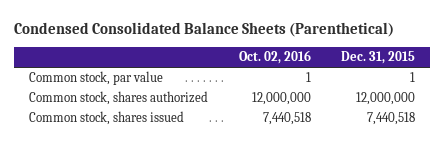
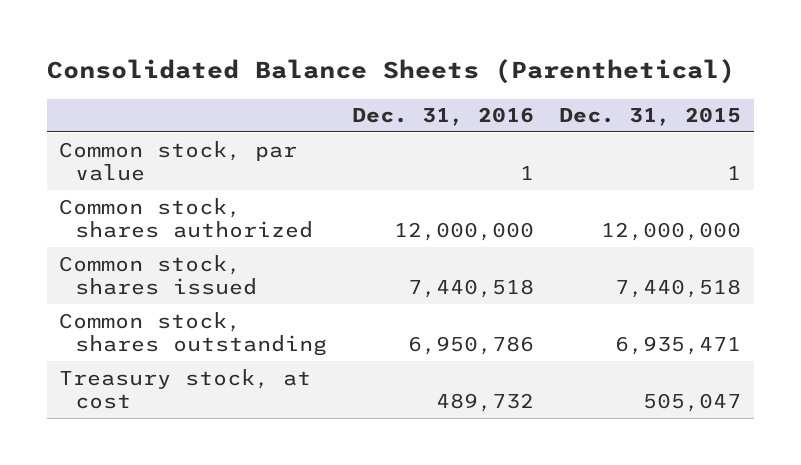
[14,22,395,38] Condensed Consolidated Balance Sheets (Parenthetical) -> [46,59,735,85] Consolidated Balance Sheets (Parenthetical)
[238,50,311,65] Oct. 02, 2016 -> none
none -> [352,107,535,127] Dec. 31, 2016
none -> [59,311,328,357] Common stock, shares outstanding
none -> [59,368,312,410] Treasury stock, at cost

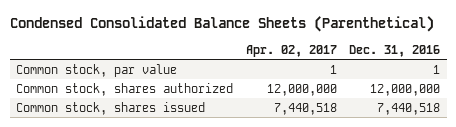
[46,59,735,85] Consolidated Balance Sheets (Parenthetical) -> [9,16,434,33] Condensed Consolidated Balance Sheets (Parenthetical)
[559,107,742,127] Dec. 31, 2015 -> none
none -> [245,44,337,57] Apr. 02, 2017
[59,311,328,357] Common stock, shares outstanding -> none
[59,368,312,410] Treasury stock, at cost -> none

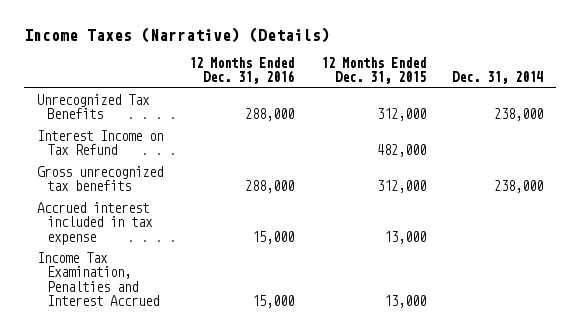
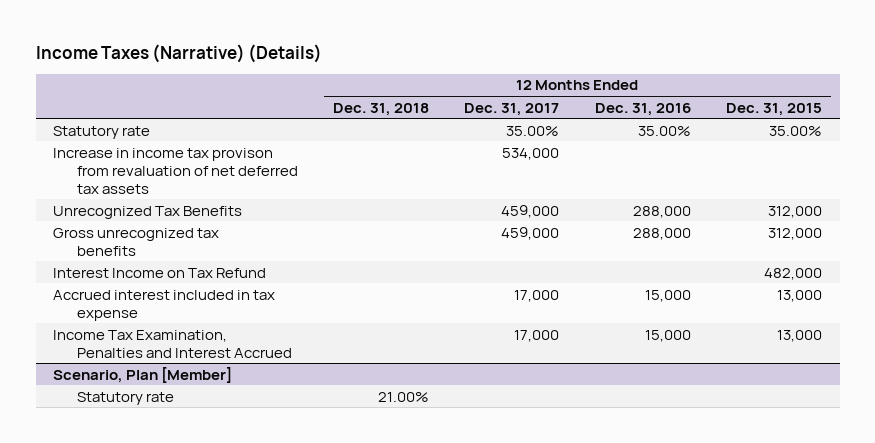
[451,71,543,85] Dec. 31, 2014 -> none
none -> [332,102,429,116] Dec. 31, 2018
none -> [464,102,560,116] Dec. 31, 2017
none -> [53,125,151,139] Statutory rate
none -> [53,147,298,194] Increase in income tax provison from revaluation of net deferred tax assets
[36,129,163,156] Interest Income on Tax Refund -> [53,267,267,278] Interest Income on Tax Refund
none -> [53,366,233,383] Scenario, Plan [Member]
none -> [76,391,174,405] Statutory rate

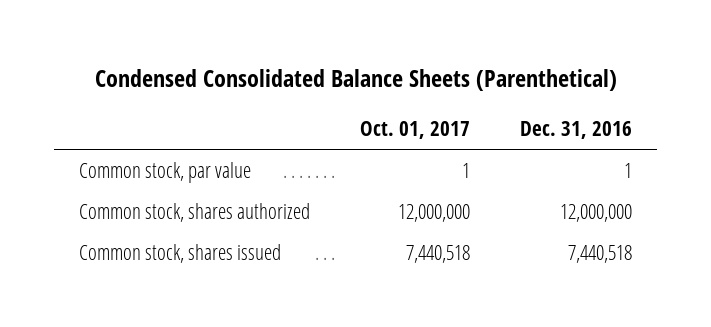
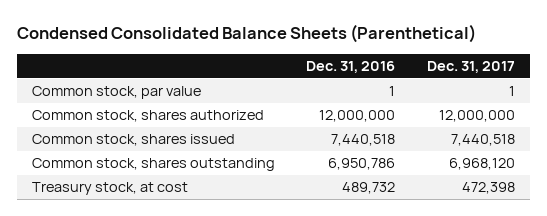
[360,120,471,139] Oct. 01, 2017 -> none
none -> [426,61,515,74] Dec. 31, 2017
none -> [32,158,276,172] Common stock, shares outstanding
none -> [32,182,189,196] Treasury stock, at cost

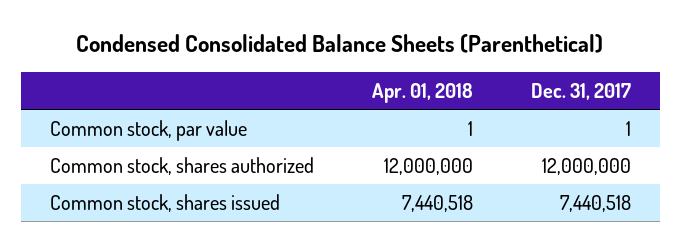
[306,61,396,74] Dec. 31, 2016 -> none
none -> [371,82,473,103] Apr. 01, 2018
[32,158,276,172] Common stock, shares outstanding -> none
[32,182,189,196] Treasury stock, at cost -> none

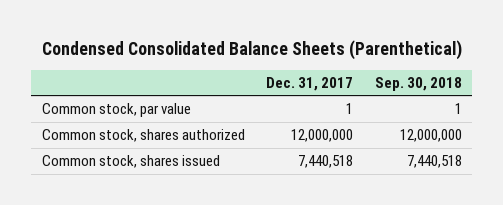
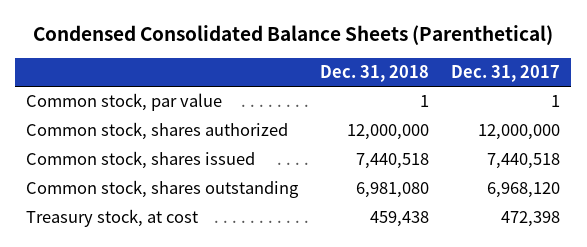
[374,76,462,91] Sep. 30, 2018 -> none
none -> [320,64,430,82] Dec. 31, 2018
none -> [26,180,300,199] Common stock, shares outstanding
none -> [26,209,199,228] Treasury stock, at cost

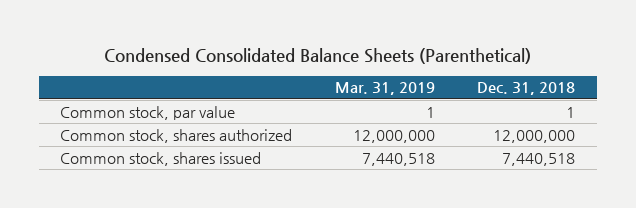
[451,64,561,82] Dec. 31, 2017 -> none
none -> [334,82,435,96] Mar. 31, 2019
[26,180,300,199] Common stock, shares outstanding -> none
[26,209,199,228] Treasury stock, at cost -> none

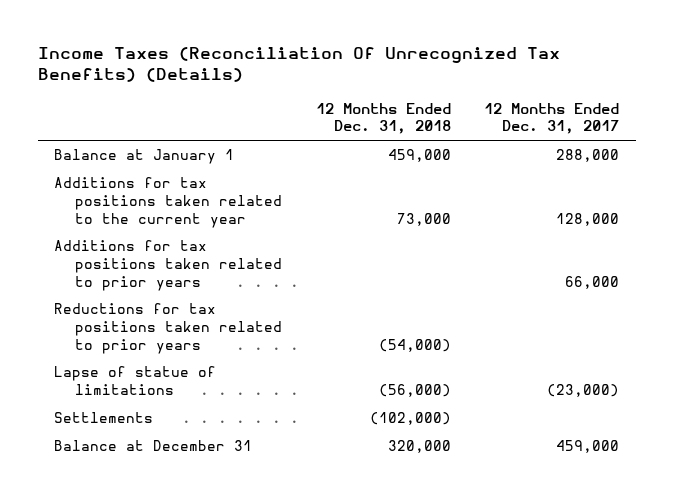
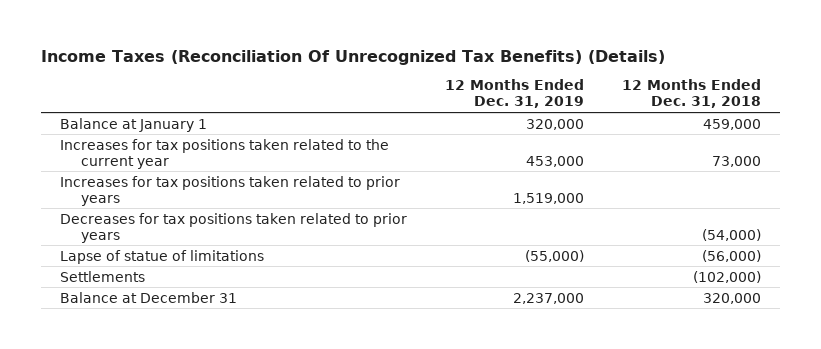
[484,102,620,135] 12 Months Ended Dec. 31, 2017 -> none
none -> [445,79,585,109] 12 Months Ended Dec. 31, 2019
[54,177,283,228] Additions for tax positions taken related to the current year -> [59,138,389,169] Increases for tax positions taken related to the current year
[54,240,283,291] Additions for tax positions taken related to prior years -> [59,175,400,206] Increases for tax positions taken related to prior years
[54,303,283,354] Reductions for tax positions taken related to prior years -> [59,212,407,243] Decreases for tax positions taken related to prior years

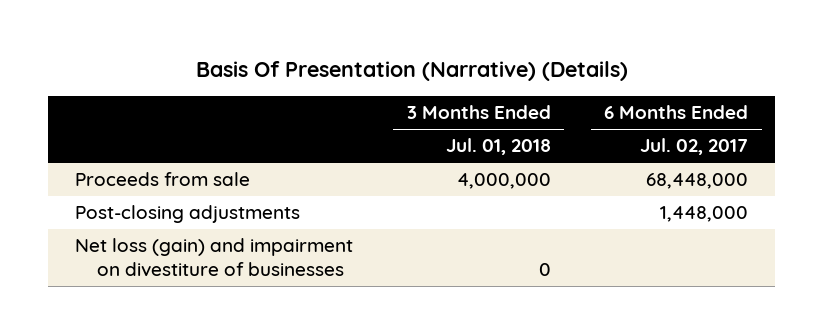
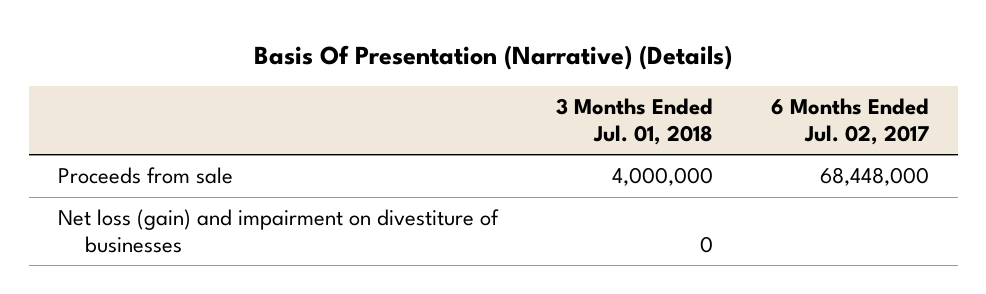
[74,205,300,224] Post-closing adjustments -> none

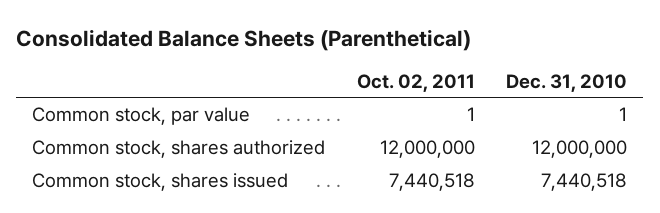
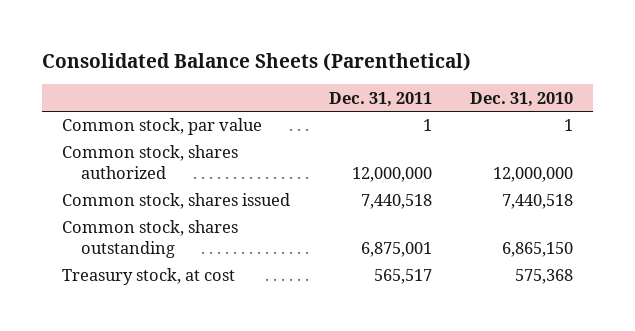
[356,73,475,92] Oct. 02, 2011 -> none
none -> [328,91,432,107] Dec. 31, 2011
none -> [61,220,238,259] Common stock, shares outstanding
none -> [61,268,235,286] Treasury stock, at cost

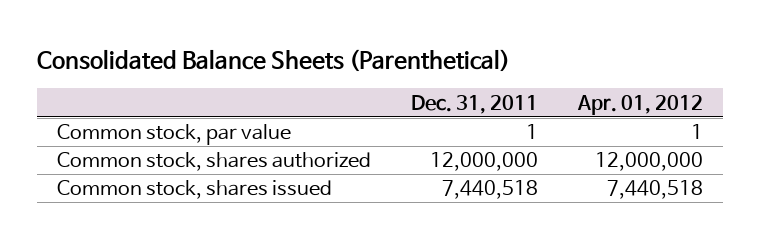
[470,91,574,107] Dec. 31, 2010 -> none
none -> [577,94,704,115] Apr. 01, 2012
[61,220,238,259] Common stock, shares outstanding -> none
[61,268,235,286] Treasury stock, at cost -> none

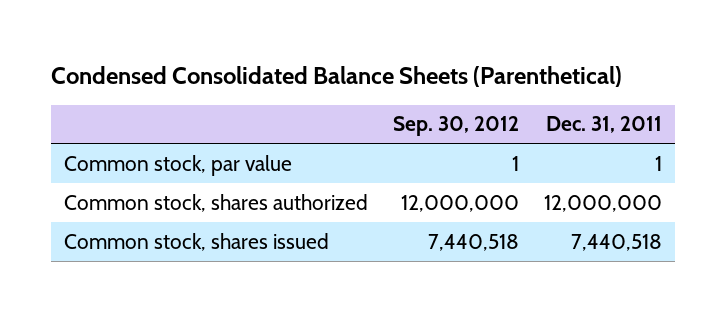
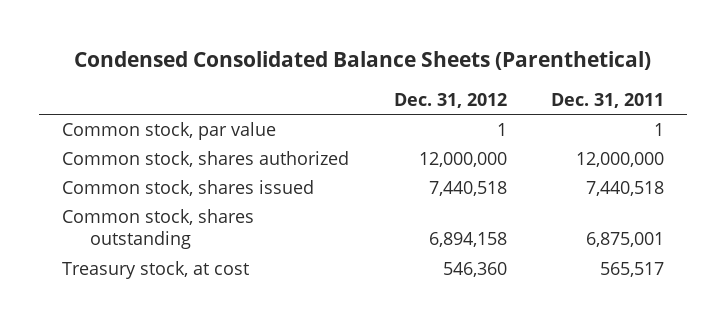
[393,116,520,137] Sep. 30, 2012 -> none
none -> [393,92,507,108] Dec. 31, 2012
none -> [61,208,254,250] Common stock, shares outstanding
none -> [61,260,249,279] Treasury stock, at cost

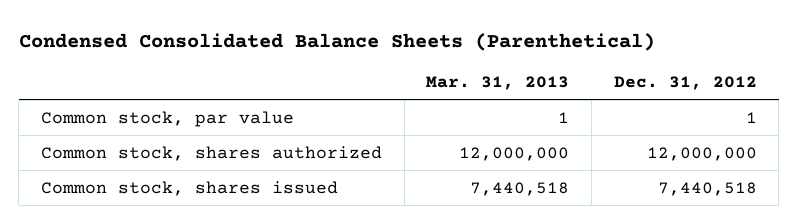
[551,92,665,108] Dec. 31, 2011 -> none
none -> [426,76,570,91] Mar. 31, 2013
[61,208,254,250] Common stock, shares outstanding -> none
[61,260,249,279] Treasury stock, at cost -> none

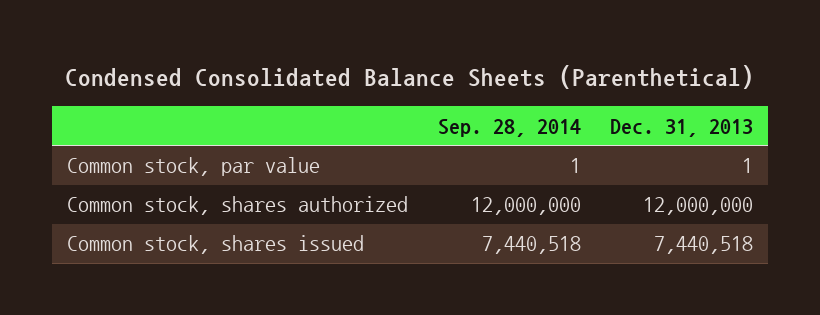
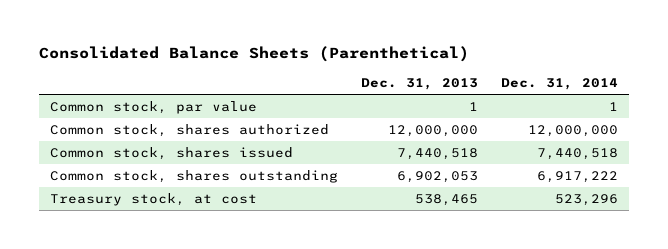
[65,65,755,90] Condensed Consolidated Balance Sheets (Parenthetical) -> [38,46,469,63] Consolidated Balance Sheets (Parenthetical)
[437,118,581,137] Sep. 28, 2014 -> none
none -> [500,77,618,90] Dec. 31, 2014
none -> [50,169,339,183] Common stock, shares outstanding
none -> [50,192,258,206] Treasury stock, at cost

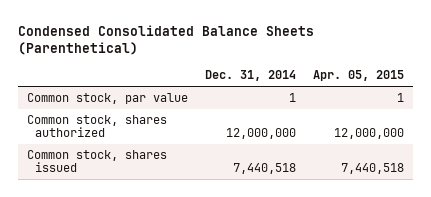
[38,46,469,63] Consolidated Balance Sheets (Parenthetical) -> [18,24,315,56] Condensed Consolidated Balance Sheets (Parenthetical)
[360,77,478,90] Dec. 31, 2013 -> none
none -> [313,70,405,82] Apr. 05, 2015
[50,169,339,183] Common stock, shares outstanding -> none
[50,192,258,206] Treasury stock, at cost -> none

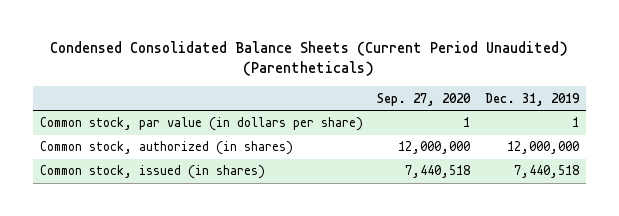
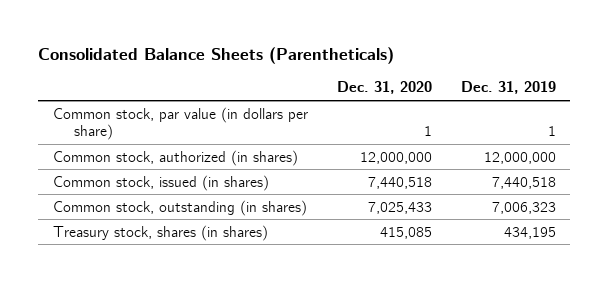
[50,41,569,77] Condensed Consolidated Balance Sheets (Current Period Unaudited) (Parentheticals) -> [38,47,395,65] Consolidated Balance Sheets (Parentheticals)
[377,92,472,106] Sep. 27, 2020 -> none
none -> [336,81,432,95] Dec. 31, 2020
none -> [52,199,307,216] Common stock, outstanding (in shares)
none -> [52,224,268,241] Treasury stock, shares (in shares)

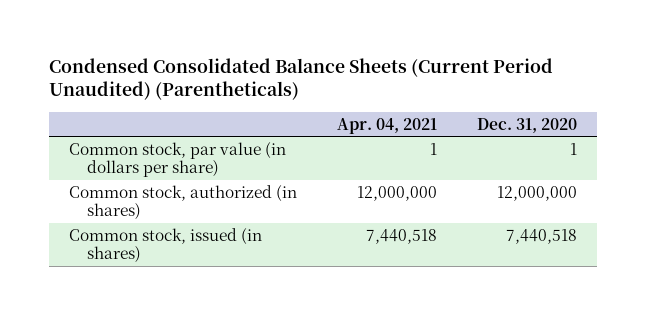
[38,47,395,65] Consolidated Balance Sheets (Parentheticals) -> [48,57,553,101] Condensed Consolidated Balance Sheets (Current Period Unaudited) (Parentheticals)
[460,81,556,95] Dec. 31, 2019 -> none
none -> [337,117,438,134] Apr. 04, 2021
[52,199,307,216] Common stock, outstanding (in shares) -> none
[52,224,268,241] Treasury stock, shares (in shares) -> none

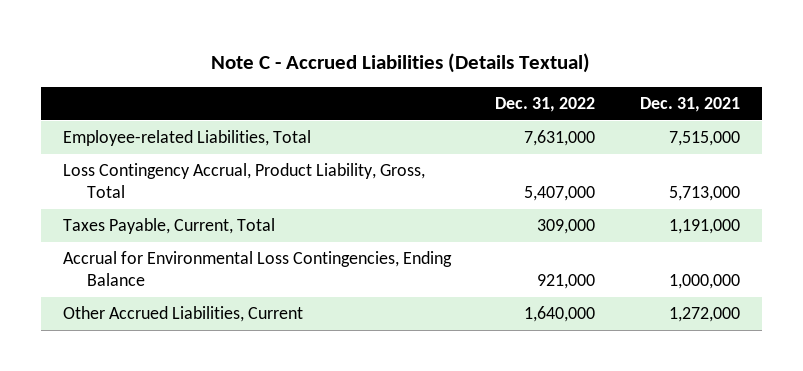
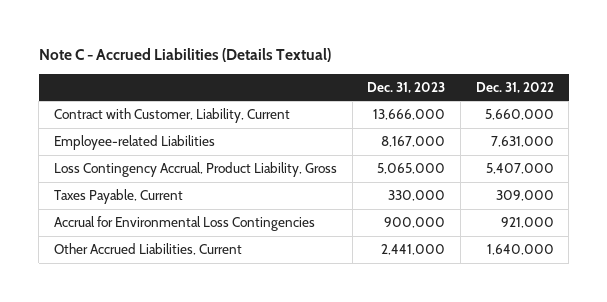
[639,97,740,113] Dec. 31, 2021 -> none
none -> [367,81,446,93] Dec. 31, 2023
none -> [53,108,290,124] Contract with Customer, Liability, Current
[63,130,312,147] Employee-related Liabilities, Total -> [53,135,215,151] Employee-related Liabilities
[63,163,426,199] Loss Contingency Accrual, Product Liability, Gross, Total -> [53,162,337,178] Loss Contingency Accrual, Product Liability, Gross
[63,218,276,235] Taxes Payable, Current, Total -> [53,189,183,205] Taxes Payable, Current
[63,251,453,287] Accrual for Environmental Loss Contingencies, Ending Balance -> [53,216,315,232] Accrual for Environmental Loss Contingencies

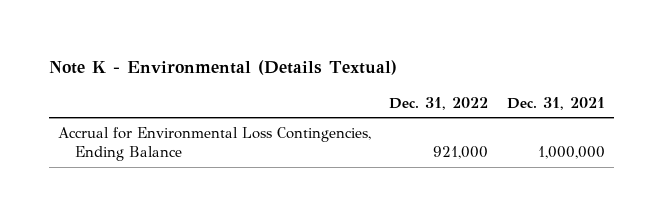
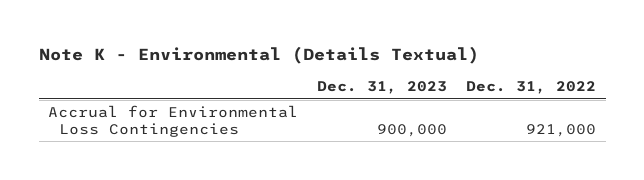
[506,96,605,110] Dec. 31, 2021 -> none
none -> [317,81,448,95] Dec. 31, 2023
[58,126,372,162] Accrual for Environmental Loss Contingencies, Ending Balance -> [48,105,299,138] Accrual for Environmental Loss Contingencies

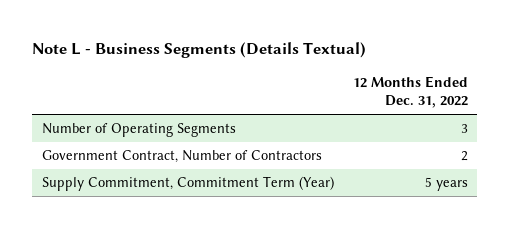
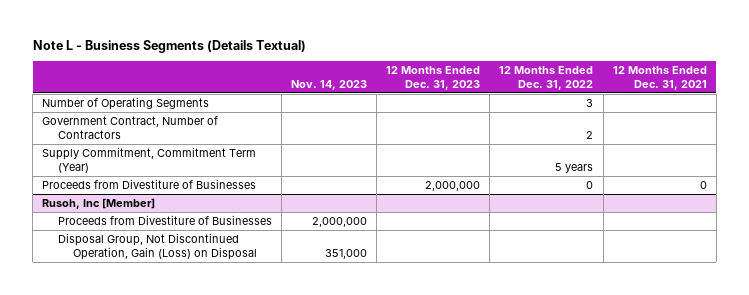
none -> [290,79,367,90] Nov. 14, 2023
none -> [386,66,481,90] 12 Months Ended Dec. 31, 2023
none -> [612,66,707,90] 12 Months Ended Dec. 31, 2021
none -> [42,179,257,190] Proceeds from Divestiture of Businesses
none -> [42,198,156,210] Rusoh, Inc [Member]
none -> [57,215,272,226] Proceeds from Divestiture of Businesses
none -> [57,233,258,260] Disposal Group, Not Discontinued Operation, Gain (Loss) on Disposal

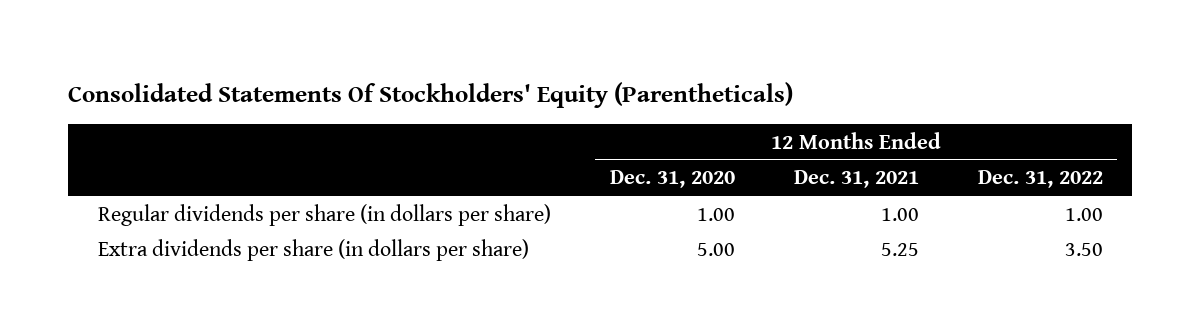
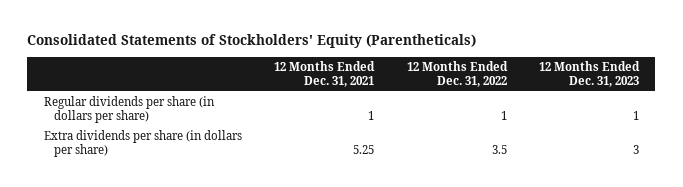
[68,82,794,109] Consolidated Statements Of Stockholders' Equity (Parentheticals) -> [27,34,477,49] Consolidated Statements of Stockholders' Equity (Parentheticals)
[609,170,735,189] Dec. 31, 2020 -> none
none -> [539,61,641,87] 12 Months Ended Dec. 31, 2023
[880,207,919,221] 1.00 -> [368,111,375,121] 1
[1064,207,1103,221] 1.00 -> [500,111,507,121] 1
[1064,242,1103,256] 3.50 -> [491,145,507,155] 3.5

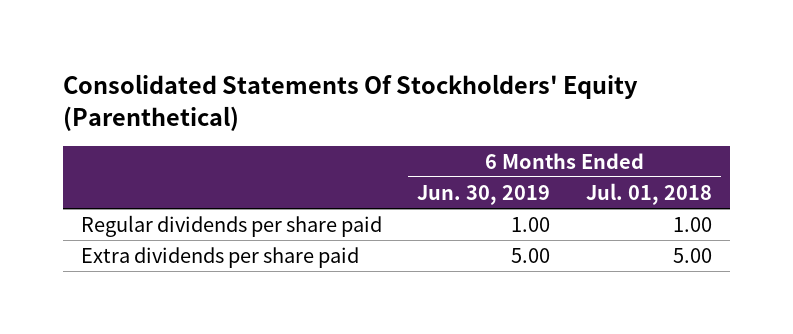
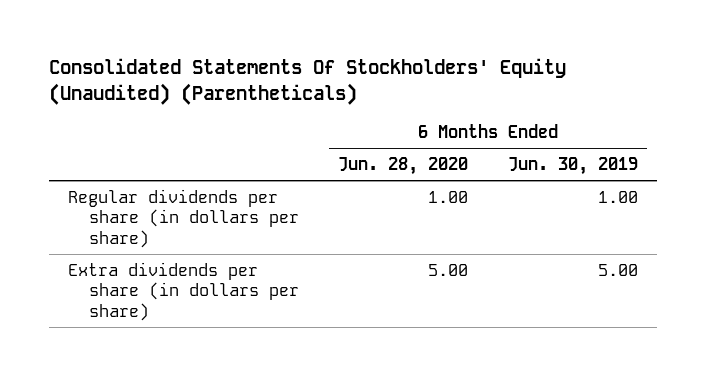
[62,74,638,131] Consolidated Statements Of Stockholders' Equity (Parenthetical) -> [48,58,566,105] Consolidated Statements Of Stockholders' Equity (Unaudited) (Parentheticals)
[586,182,713,205] Jul. 01, 2018 -> none
none -> [338,157,469,176] Jun. 28, 2020
[80,214,382,237] Regular dividends per share paid -> [68,188,300,249] Regular dividends per share (in dollars per share)
[80,246,359,268] Extra dividends per share paid -> [68,261,300,322] Extra dividends per share (in dollars per share)

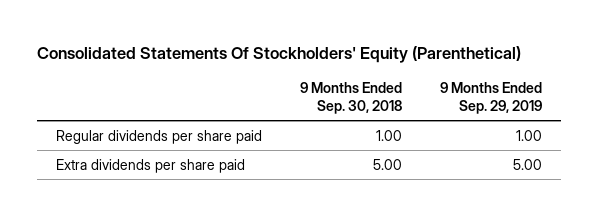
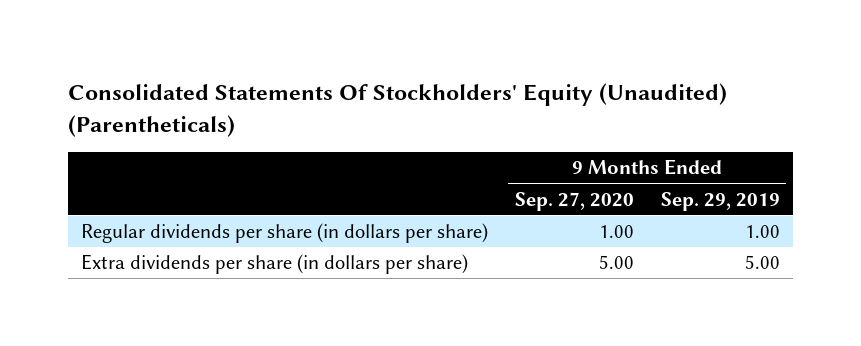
[36,45,521,63] Consolidated Statements Of Stockholders' Equity (Parenthetical) -> [67,82,727,137] Consolidated Statements Of Stockholders' Equity (Unaudited) (Parentheticals)
[300,81,403,114] 9 Months Ended Sep. 30, 2018 -> none
none -> [515,191,635,211] Sep. 27, 2020
[55,129,262,144] Regular dividends per share paid -> [81,223,489,244] Regular dividends per share (in dollars per share)
[55,158,245,173] Extra dividends per share paid -> [81,254,469,275] Extra dividends per share (in dollars per share)

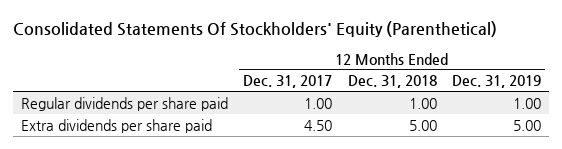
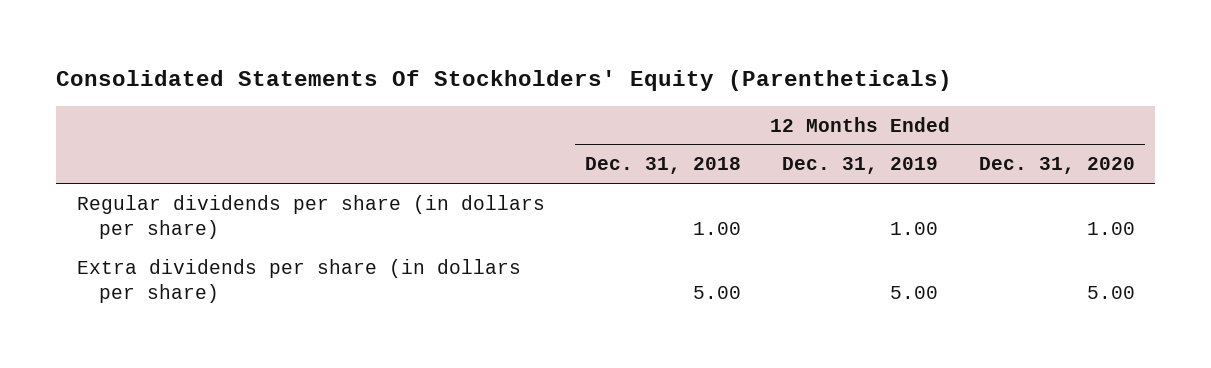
[13,21,498,38] Consolidated Statements Of Stockholders' Equity (Parenthetical) -> [56,70,953,92] Consolidated Statements Of Stockholders' Equity (Parentheticals)
[243,75,333,89] Dec. 31, 2017 -> none
none -> [978,157,1135,175] Dec. 31, 2020
[20,96,228,111] Regular dividends per share paid -> [76,194,545,239] Regular dividends per share (in dollars per share)
[20,118,212,133] Extra dividends per share paid -> [76,258,521,303] Extra dividends per share (in dollars per share)

